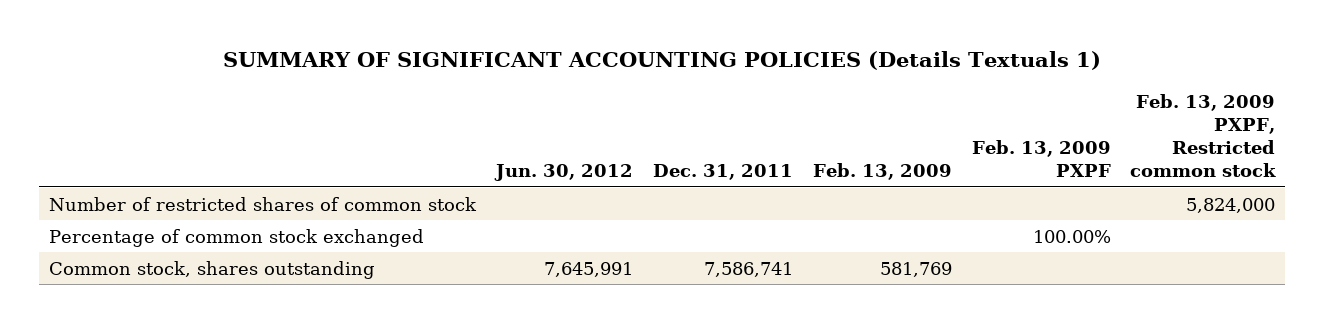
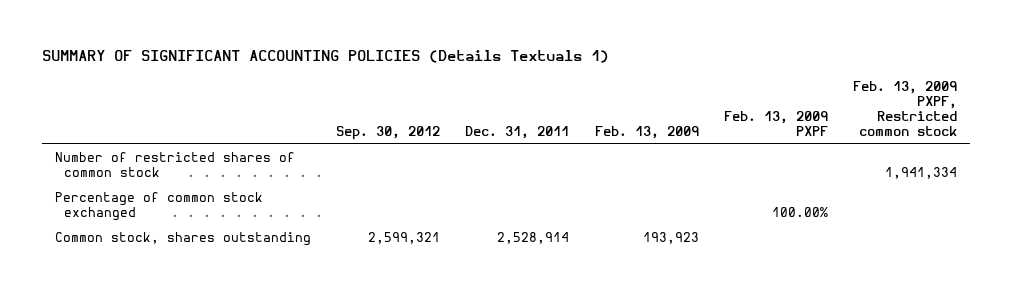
[494,163,634,181] Jun. 30, 2012 -> none
none -> [335,126,440,141] Sep. 30, 2012
[1186,197,1276,213] 5,824,000 -> [885,167,958,180] 1,941,334
[703,261,793,277] 7,586,741 -> [497,231,570,244] 2,528,914
[879,261,952,277] 581,769 -> [642,231,699,244] 193,923

